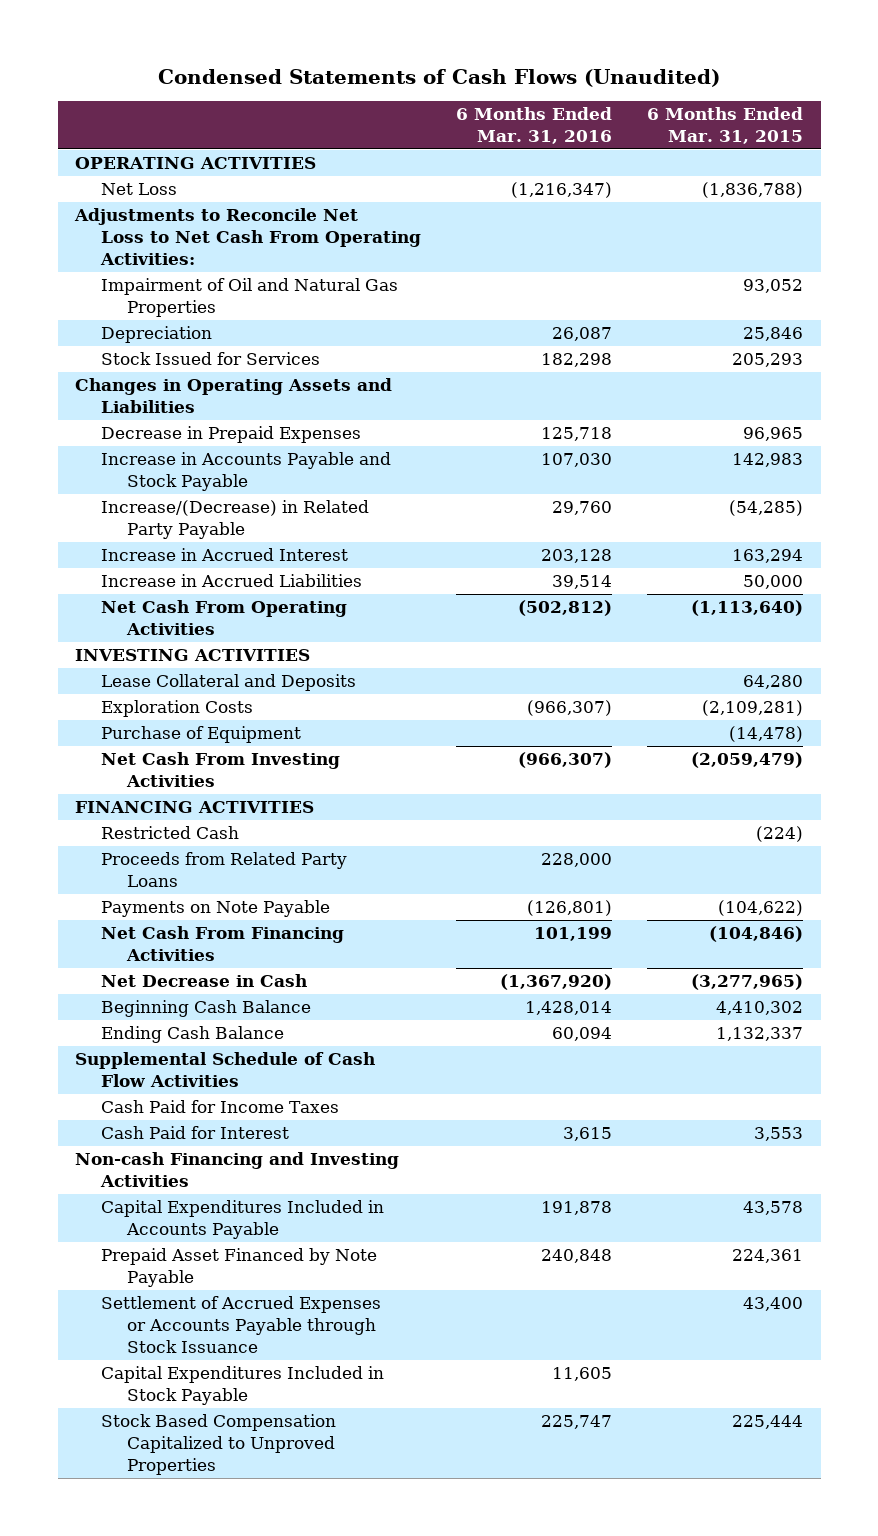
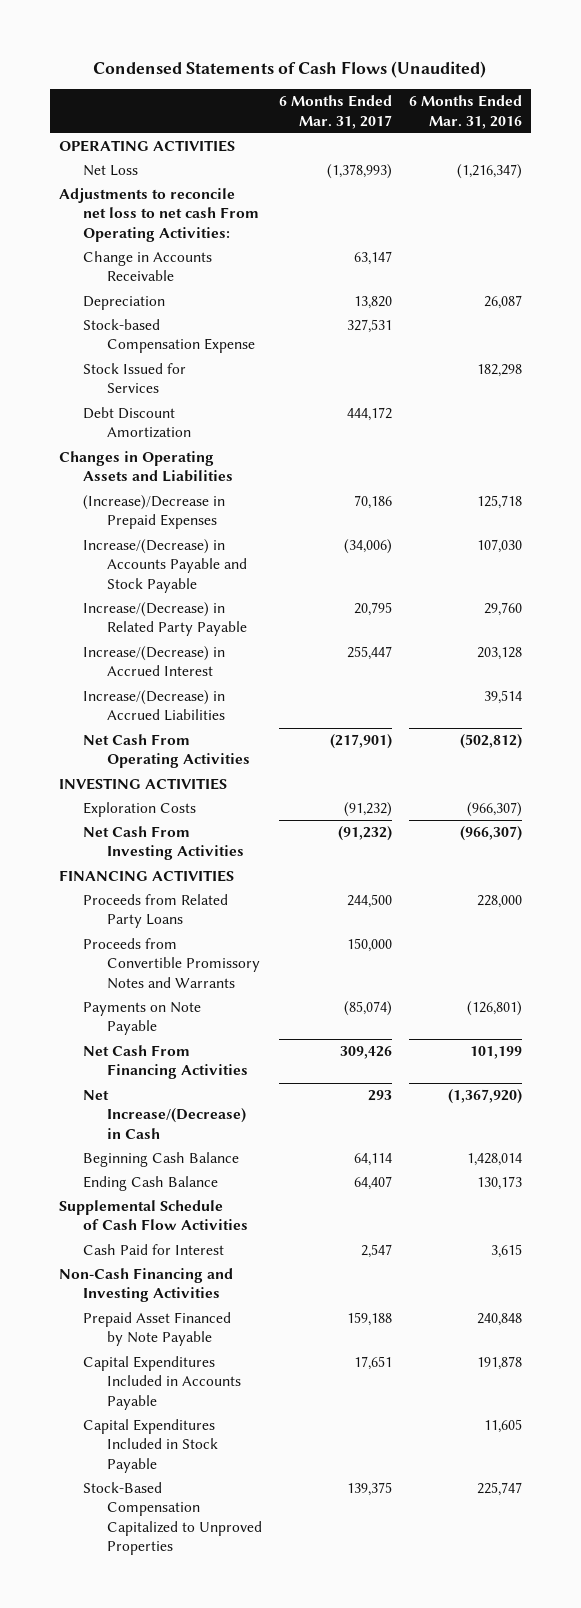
[647,107,804,144] 6 Months Ended Mar. 31, 2015 -> none
none -> [278,95,392,129] 6 Months Ended Mar. 31, 2017
[101,278,399,318] Impairment of Oil and Natural Gas Properties -> none
[74,208,422,265] Adjustments to Reconcile Net Loss to Net Cash From Operating Activities: -> [58,188,259,242] Adjustments to reconcile net loss to net cash From Operating Activities:
none -> [82,251,212,282] Change in Accounts Receivable
none -> [82,319,255,354] Stock-based Compensation Expense
none -> [82,407,191,439] Debt Discount Amortization
[101,426,362,444] Decrease in Prepaid Expenses -> [82,495,225,530] (Increase)/Decrease in Prepaid Expenses
[101,452,392,492] Increase in Accounts Payable and Stock Payable -> [82,539,247,593] Increase/(Decrease) in Accounts Payable and Stock Payable
[101,548,349,562] Increase in Accrued Interest -> [82,646,225,677] Increase/(Decrease) in Accrued Interest
[101,574,363,588] Increase in Accrued Liabilities -> [82,690,225,722] Increase/(Decrease) in Accrued Liabilities
[101,674,357,692] Lease Collateral and Deposits -> none
[101,726,302,744] Purchase of Equipment -> none
[101,826,240,840] Restricted Cash -> none
none -> [82,938,260,989] Proceeds from Convertible Promissory Notes and Warrants
[101,974,308,988] Net Decrease in Cash -> [82,1090,246,1139] Net Increase/(Decrease) in Cash
[552,1027,613,1042] 60,094 -> [477,1176,523,1191] 130,173
[101,1100,340,1114] Cash Paid for Income Taxes -> none
[75,1152,400,1188] Non-cash Financing and Investing Activities -> [58,1268,233,1303] Non-Cash Financing and Investing Activities
[101,1296,382,1353] Settlement of Accrued Expenses or Accounts Payable through Stock Issuance -> none
[101,1200,385,1240] Capital Expenditures Included in Accounts Payable -> [82,1356,241,1410] Capital Expenditures Included in Accounts Payable
[101,1414,337,1475] Stock Based Compensation Capitalized to Unproved Properties -> [82,1482,262,1555] Stock-Based Compensation Capitalized to Unproved Properties

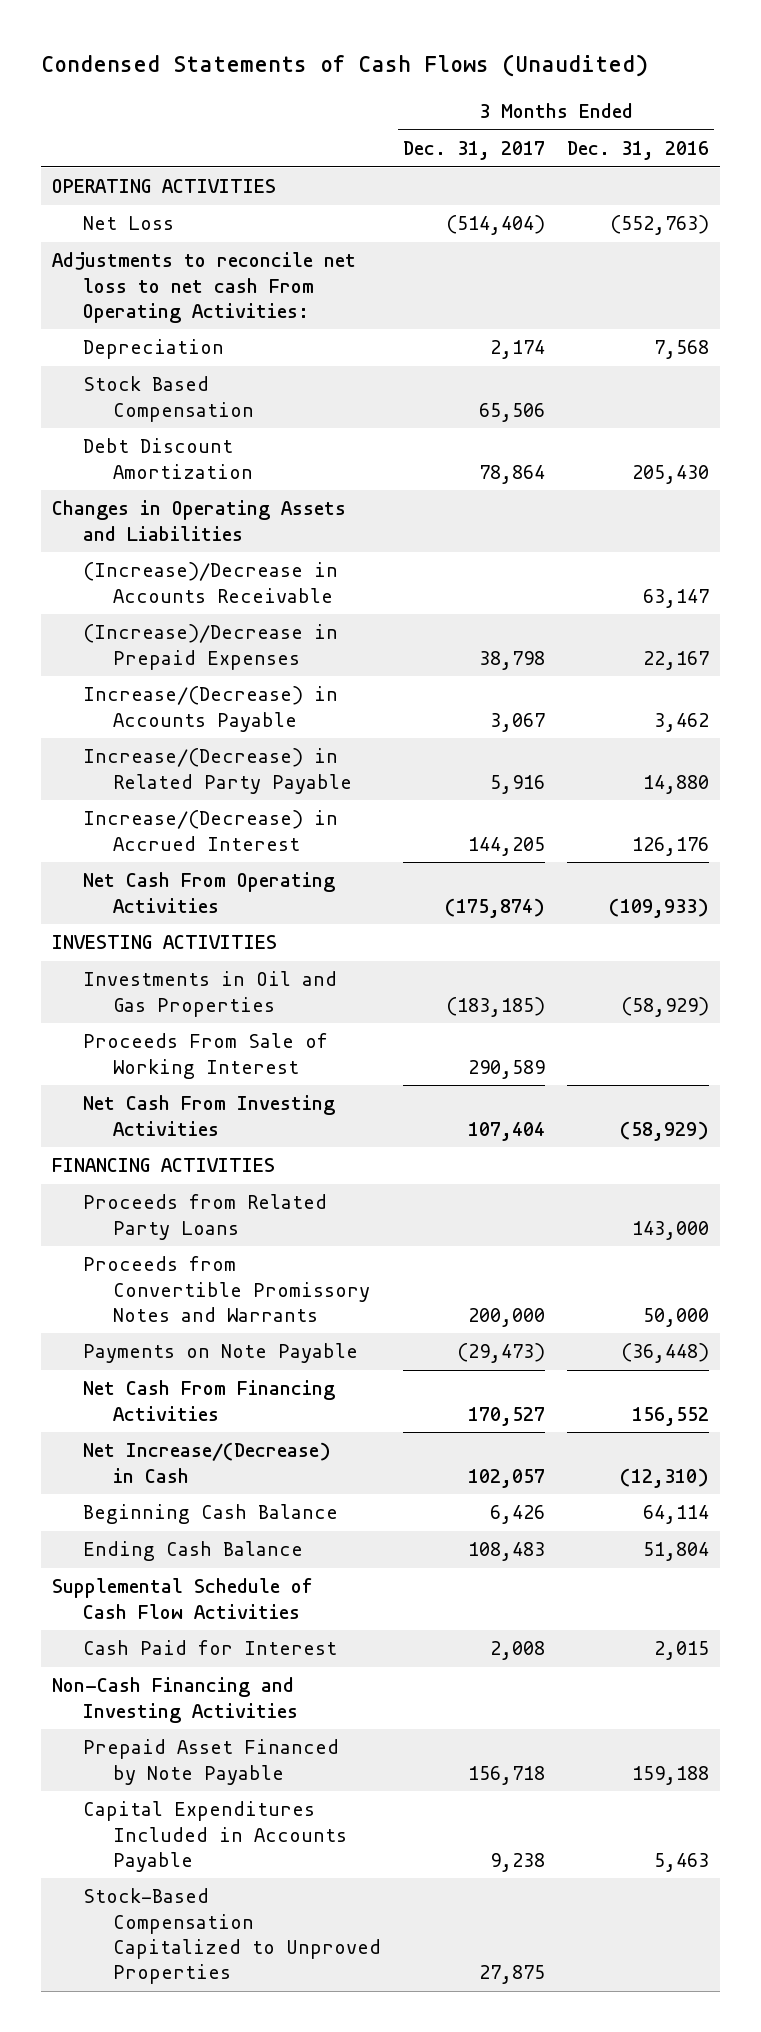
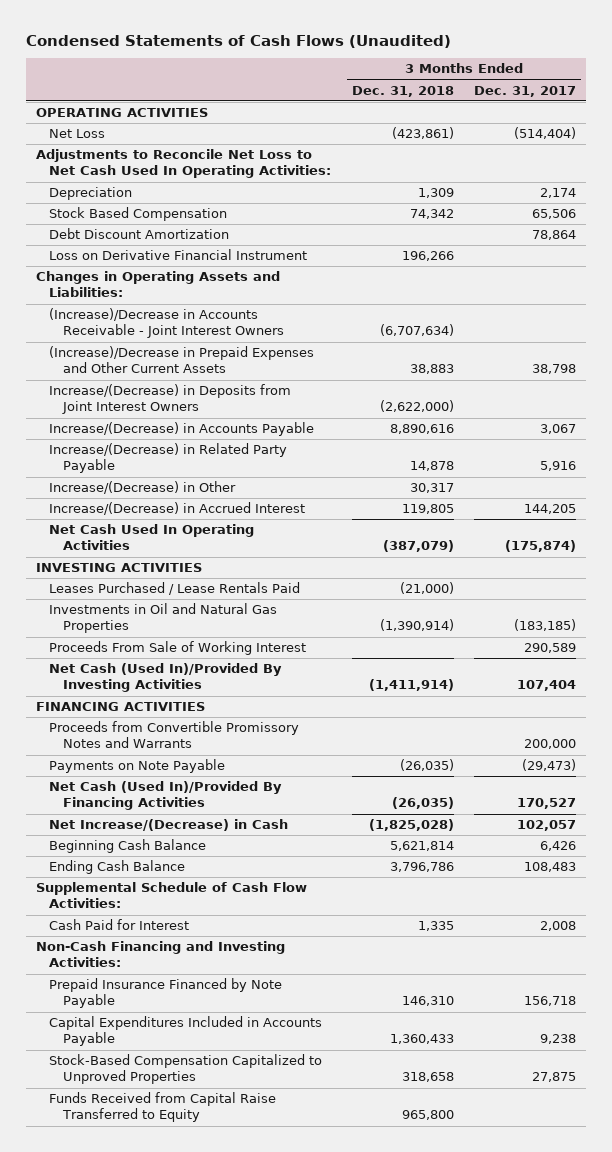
[567,141,710,161] Dec. 31, 2016 -> none
none -> [351,85,454,97] Dec. 31, 2018
[52,252,357,323] Adjustments to reconcile net loss to net cash From Operating Activities: -> [36,149,332,179] Adjustments to Reconcile Net Loss to Net Cash Used In Operating Activities:
none -> [49,249,308,261] Loss on Derivative Financial Instrument
[52,500,347,541] Changes in Operating Assets and Liabilities -> [36,271,281,298] Changes in Operating Assets and Liabilities:
[82,562,338,603] (Increase)/Decrease in Accounts Receivable -> [49,308,284,339] (Increase)/Decrease in Accounts Receivable - Joint Interest Owners
[82,624,338,670] (Increase)/Decrease in Prepaid Expenses -> [49,346,315,374] (Increase)/Decrease in Prepaid Expenses and Other Current Assets
none -> [49,384,292,415] Increase/(Decrease) in Deposits from Joint Interest Owners
none -> [49,481,237,495] Increase/(Decrease) in Other
[82,872,335,913] Net Cash From Operating Activities -> [49,524,255,551] Net Cash Used In Operating Activities
none -> [49,582,301,596] Leases Purchased / Lease Rentals Paid
[82,971,337,1017] Investments in Oil and Gas Properties -> [49,603,278,634] Investments in Oil and Natural Gas Properties
[82,1095,335,1136] Net Cash From Investing Activities -> [49,663,283,693] Net Cash (Used In)/Provided By Investing Activities
[82,1194,327,1240] Proceeds from Related Party Loans -> none
[82,1380,335,1421] Net Cash From Financing Activities -> [49,781,283,811] Net Cash (Used In)/Provided By Financing Activities
[52,1578,314,1619] Supplemental Schedule of Cash Flow Activities -> [36,882,308,909] Supplemental Schedule of Cash Flow Activities:
[52,1677,298,1723] Non-Cash Financing and Investing Activities -> [36,941,286,968] Non-Cash Financing and Investing Activities:
[82,1739,339,1785] Prepaid Asset Financed by Note Payable -> [49,978,283,1009] Prepaid Insurance Financed by Note Payable
none -> [49,1092,277,1123] Funds Received from Capital Raise Transferred to Equity

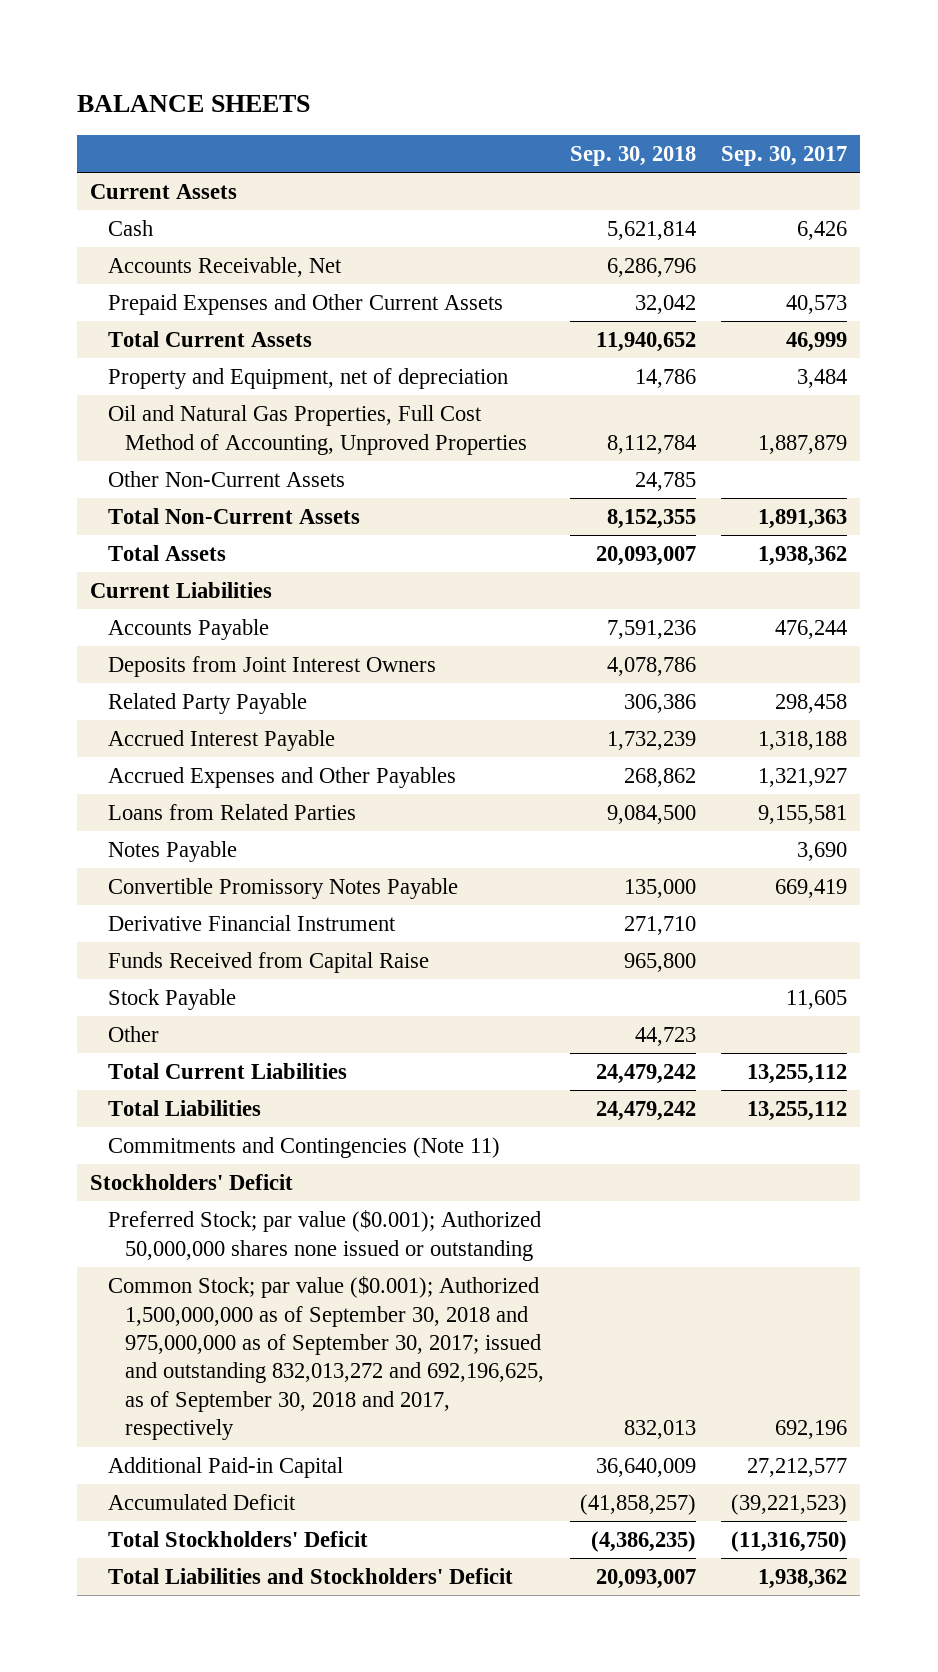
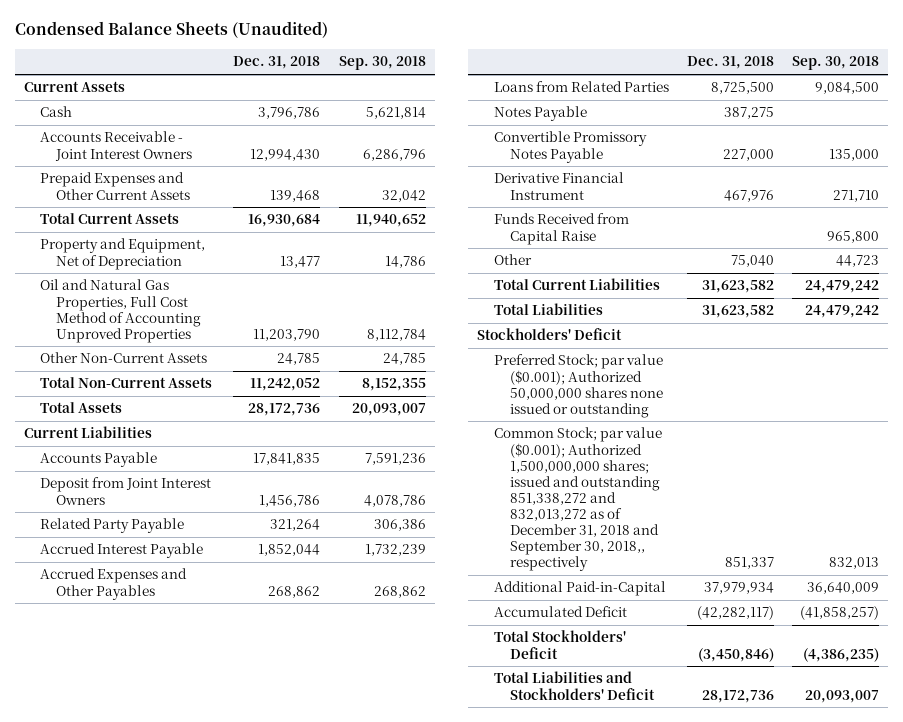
[77,95,311,113] BALANCE SHEETS -> [14,21,328,39] Condensed Balance Sheets (Unaudited)
[721,146,848,167] Sep. 30, 2017 -> none
none -> [233,56,321,70] Dec. 31, 2018
[107,257,342,278] Accounts Receivable, Net -> [39,131,193,161] Accounts Receivable - Joint Interest Owners
[107,368,508,390] Property and Equipment, net of depreciation -> [39,238,205,270] Property and Equipment, Net of Depreciation
[107,405,527,455] Oil and Natural Gas Properties, Full Cost Method of Accounting, Unproved Properties -> [39,279,202,343] Oil and Natural Gas Properties, Full Cost Method of Accounting Unproved Properties
[107,656,436,678] Deposits from Joint Interest Owners -> [39,477,211,505] Deposit from Joint Interest Owners
[107,989,236,1011] Stock Payable -> none
[107,1137,500,1159] Commitments and Contingencies (Note 11) -> none
[107,1276,544,1441] Common Stock; par value ($0.001); Authorized 1,500,000,000 as of September 30, 2018 and 975,000,000 as of September 30, 2017; issued and outstanding 832,013,272 and 692,196,625, as of September 30, 2018 and 2017, respectively -> [493,427,662,571] Common Stock; par value ($0.001); Authorized 1,500,000,000 shares; issued and outstanding 851,338,272 and 832,013,272 as of December 31, 2018 and September 30, 2018,, respectively
[107,1457,343,1479] Additional Paid-in Capital -> [493,581,666,597] Additional Paid-in-Capital

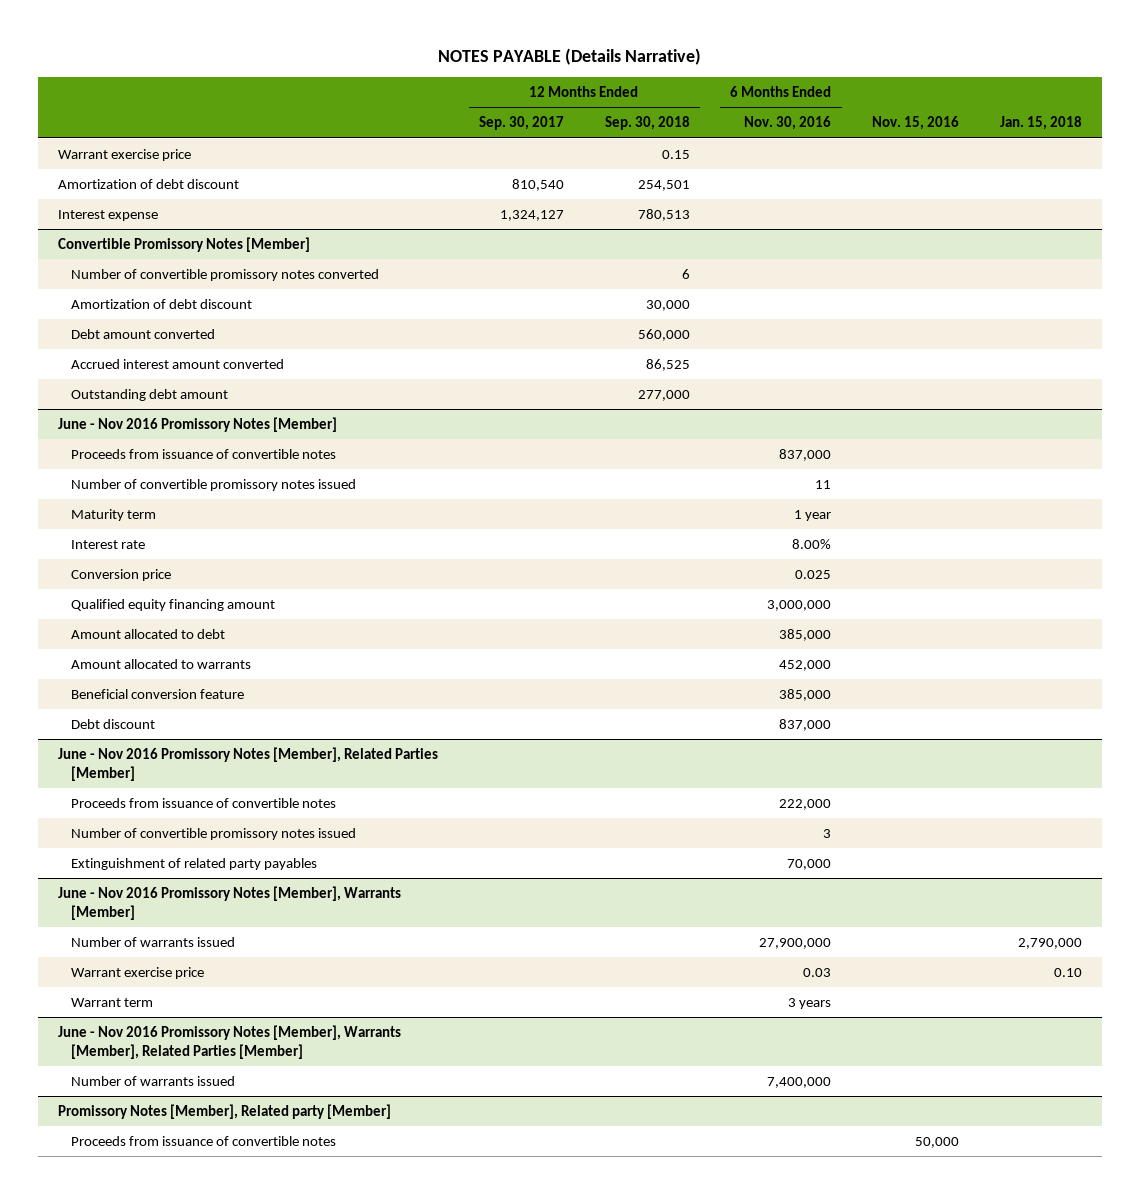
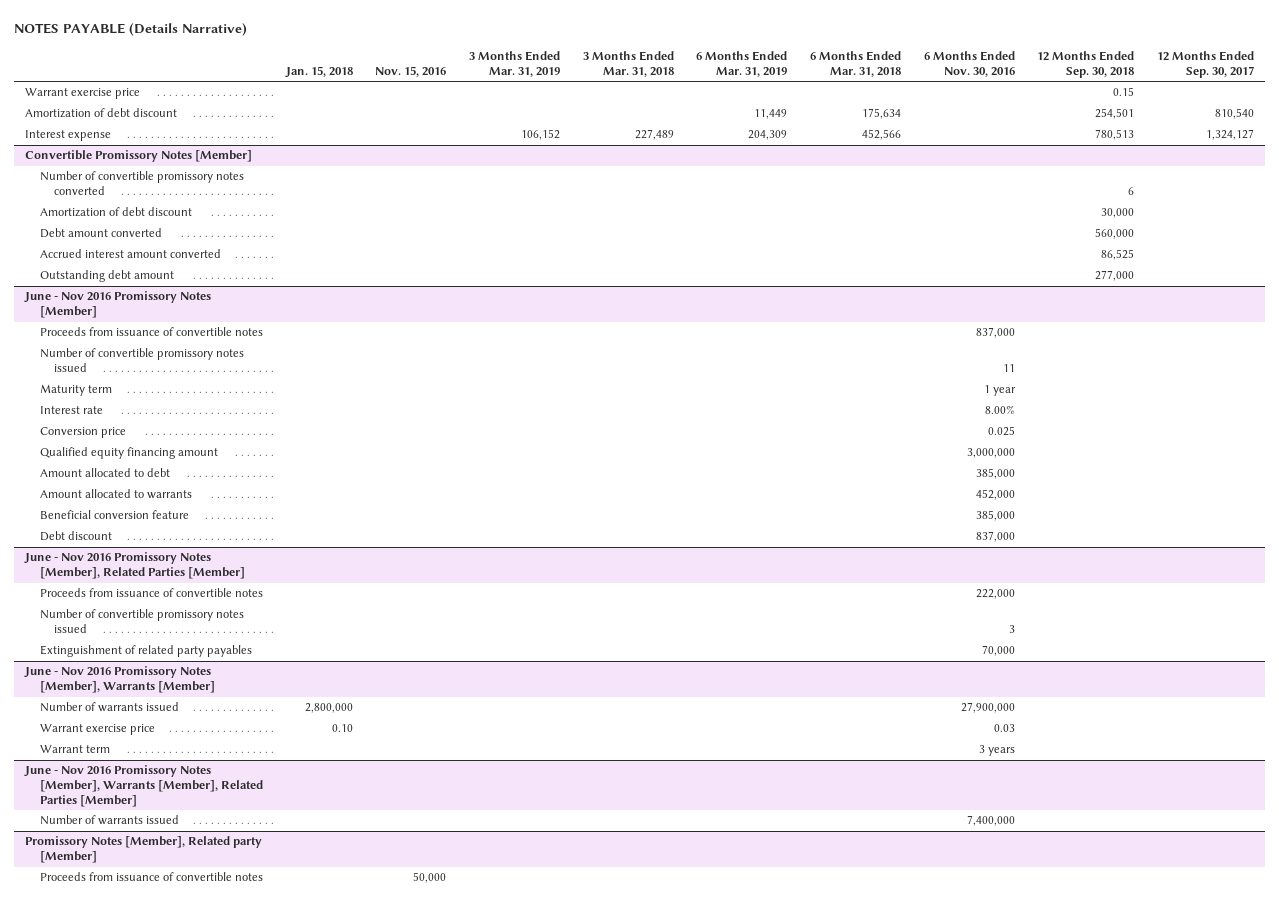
none -> [468,50,560,77] 3 Months Ended Mar. 31, 2019
none -> [582,50,674,77] 3 Months Ended Mar. 31, 2018
none -> [696,50,788,77] 6 Months Ended Mar. 31, 2019
none -> [809,50,901,77] 6 Months Ended Mar. 31, 2018
[1017,938,1082,950] 2,790,000 -> [304,703,353,714] 2,800,000

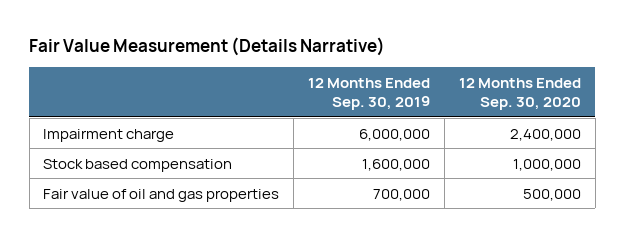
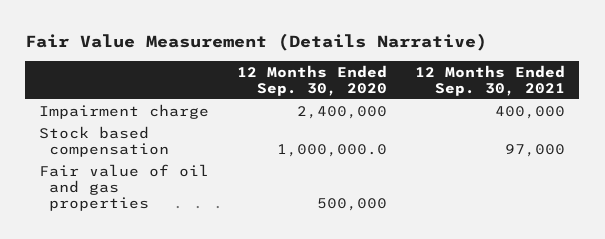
[308,77,431,110] 12 Months Ended Sep. 30, 2019 -> none
none -> [415,64,566,96] 12 Months Ended Sep. 30, 2021
[512,158,581,171] 1,000,000 -> [277,143,388,157] 1,000,000.0

